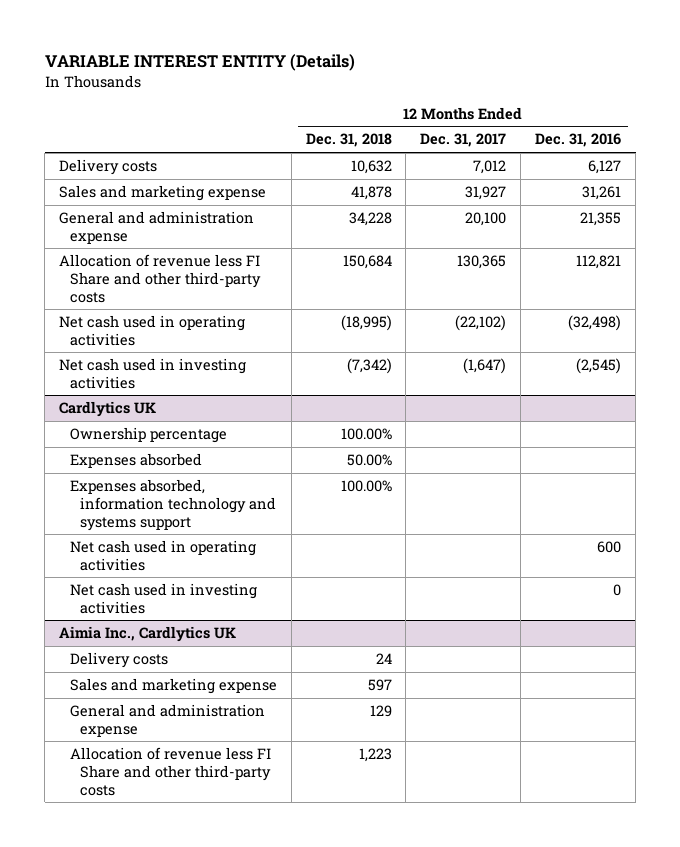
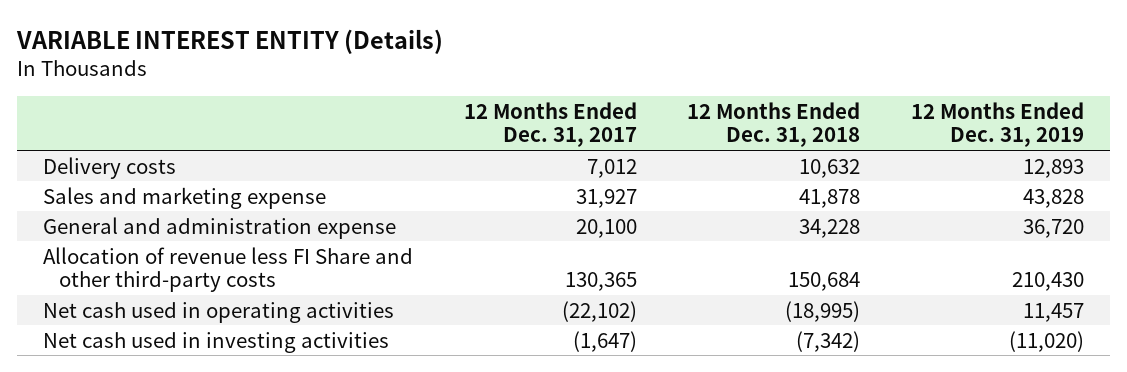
[535,133,622,148] Dec. 31, 2016 -> none
none -> [911,101,1085,148] 12 Months Ended Dec. 31, 2019
[59,400,157,417] Cardlytics UK -> none
[69,426,227,443] Ownership percentage -> none
[69,452,202,468] Expenses absorbed -> none
[69,478,277,531] Expenses absorbed, information technology and systems support -> none
[69,539,256,571] Net cash used in operating activities -> none
[69,582,257,614] Net cash used in investing activities -> none
[59,625,237,642] Aimia Inc., Cardlytics UK -> none
[69,651,168,668] Delivery costs -> none
[69,677,277,694] Sales and marketing expense -> none
[69,703,265,737] General and administration expense -> none
[69,746,272,796] Allocation of revenue less FI Share and other third-party costs -> none

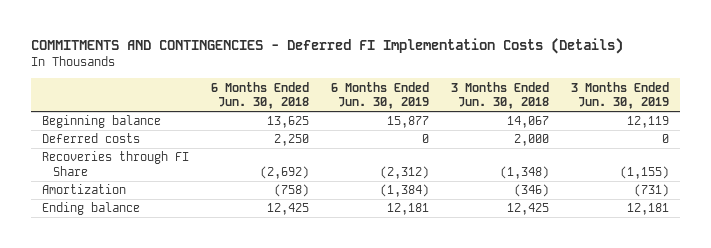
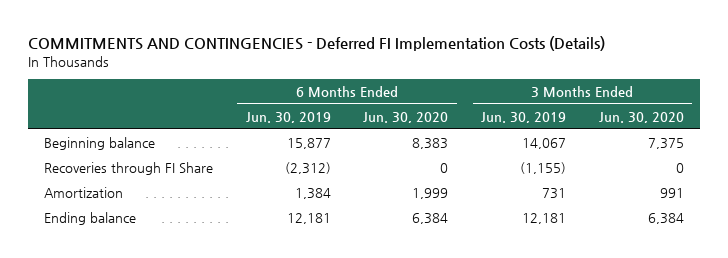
[211,81,310,110] 6 Months Ended Jun. 30, 2018 -> none
[450,81,549,110] 3 Months Ended Jun. 30, 2018 -> none
none -> [363,111,449,123] Jun. 30, 2020
none -> [598,111,684,123] Jun. 30, 2020
[42,133,141,144] Deferred costs -> none
[626,116,669,129] 12,119 -> [522,138,567,150] 14,067
[380,184,430,198] (1,384) -> [294,188,331,200] 1,384
[633,184,669,198] (731) -> [542,188,567,200] 731

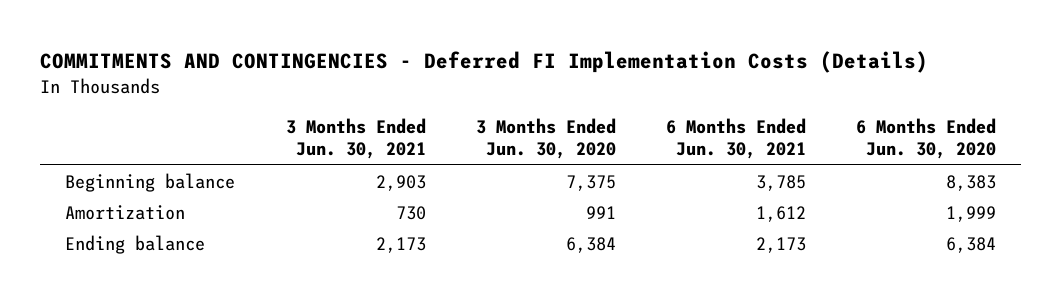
[245,111,331,123] Jun. 30, 2019 -> none
[481,111,567,123] Jun. 30, 2019 -> none
none -> [285,117,426,160] 3 Months Ended Jun. 30, 2021
none -> [665,117,806,160] 6 Months Ended Jun. 30, 2021
[43,162,213,176] Recoveries through FI Share -> none

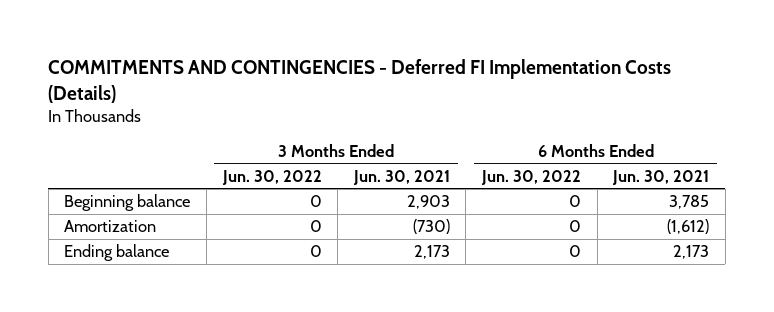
[475,117,616,160] 3 Months Ended Jun. 30, 2020 -> none
[855,117,996,160] 6 Months Ended Jun. 30, 2020 -> none
none -> [221,169,322,185] Jun. 30, 2022
none -> [481,169,582,185] Jun. 30, 2022
[395,206,426,221] 730 -> [412,219,450,235] (730)
[755,206,806,223] 1,612 -> [667,219,710,235] (1,612)

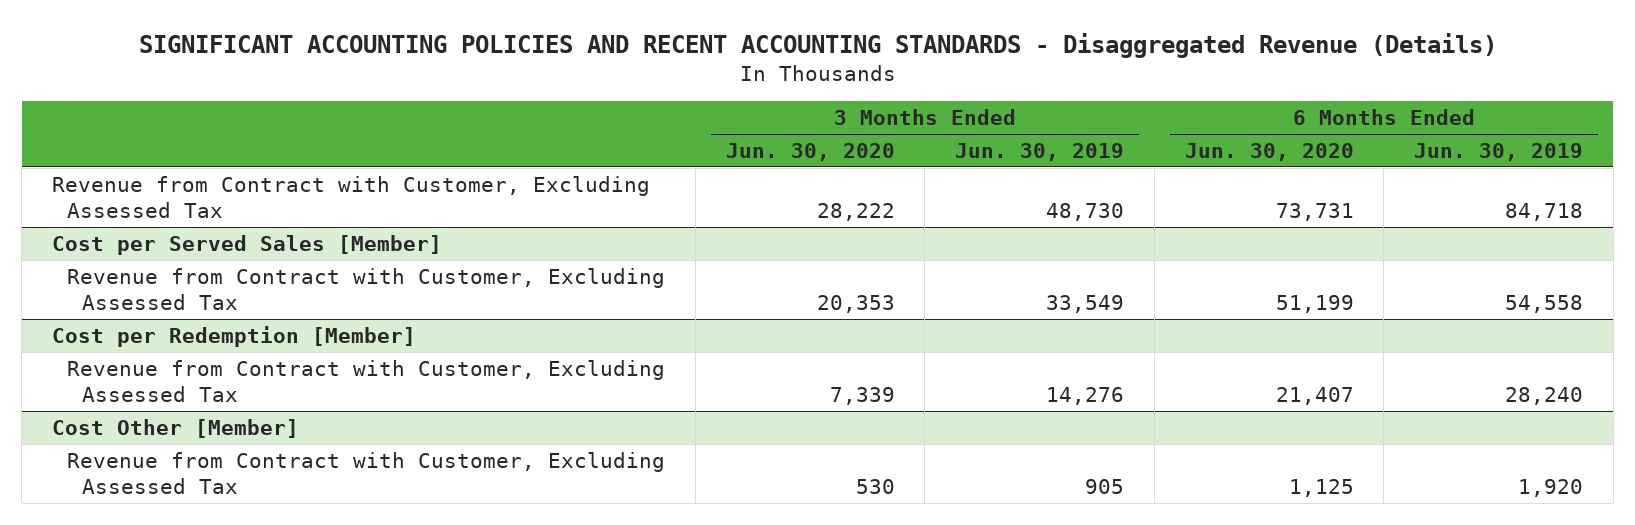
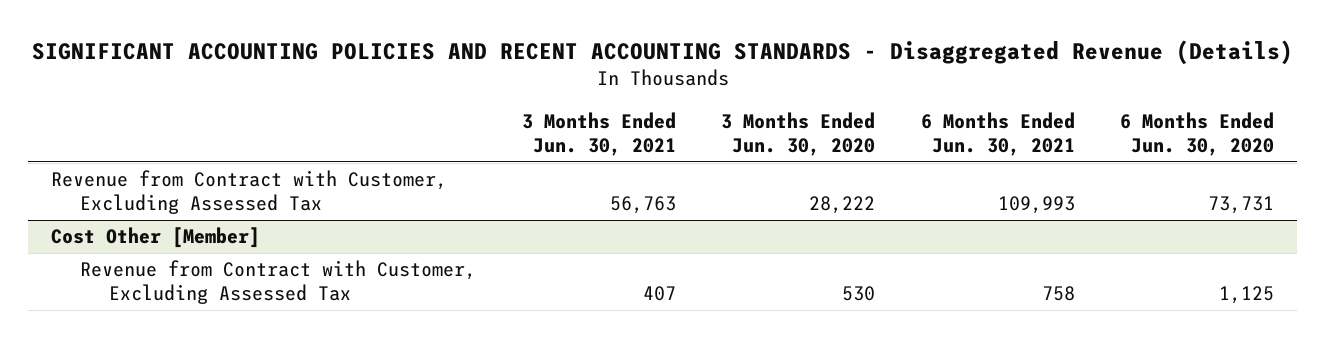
[955,142,1125,161] Jun. 30, 2019 -> none
[1414,142,1584,161] Jun. 30, 2019 -> none
none -> [521,112,676,157] 3 Months Ended Jun. 30, 2021
none -> [920,112,1075,157] 6 Months Ended Jun. 30, 2021
[52,234,443,255] Cost per Served Sales [Member] -> none
[67,267,666,310] Revenue from Contract with Customer, Excluding Assessed Tax -> none
[52,325,417,347] Cost per Redemption [Member] -> none
[67,359,666,402] Revenue from Contract with Customer, Excluding Assessed Tax -> none

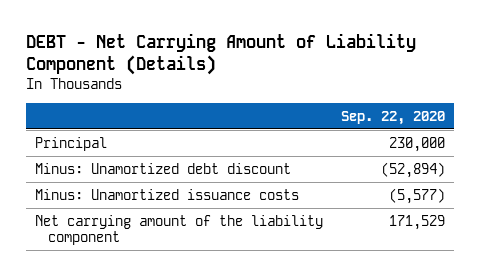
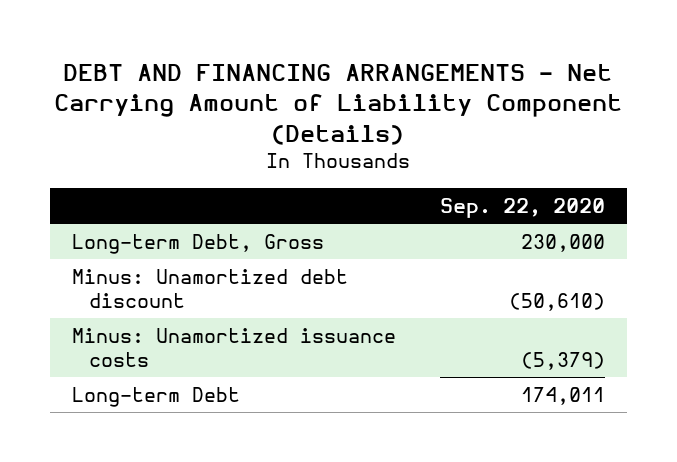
[25,32,416,75] DEBT - Net Carrying Amount of Liability Component (Details) -> [54,63,623,145] DEBT AND FINANCING ARRANGEMENTS - Net Carrying Amount of Liability Component (Details)
[34,214,323,246] Net carrying amount of the liability component -> none
[34,136,107,151] Principal -> [71,234,324,255] Long-term Debt, Gross
[380,161,445,178] (52,894) -> [508,292,605,311] (50,610)
[388,187,445,204] (5,577) -> [520,351,605,370] (5,379)
none -> [71,387,240,408] Long-term Debt

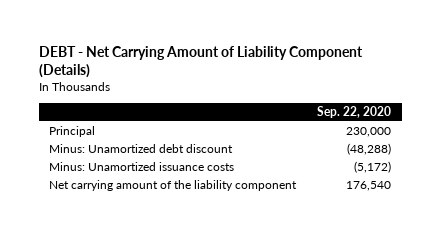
[54,63,623,145] DEBT AND FINANCING ARRANGEMENTS - Net Carrying Amount of Liability Component (Details) -> [38,45,363,79] DEBT - Net Carrying Amount of Liability Component (Details)
[71,387,240,408] Long-term Debt -> none
[71,234,324,255] Long-term Debt, Gross -> [49,126,96,138] Principal
[508,292,605,311] (50,610) -> [347,143,392,156] (48,288)
[520,351,605,370] (5,379) -> [354,161,392,174] (5,172)
none -> [49,180,298,192] Net carrying amount of the liability component

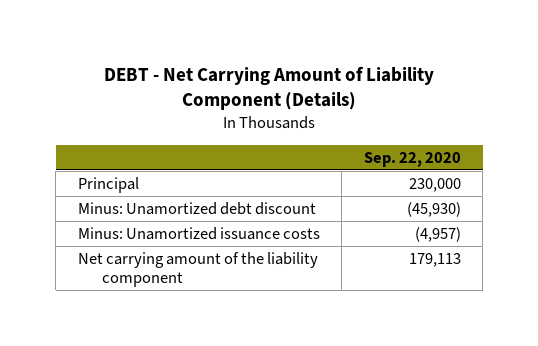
[347,143,392,156] (48,288) -> [406,202,461,218] (45,930)
[354,161,392,174] (5,172) -> [414,227,461,243] (4,957)
[346,181,392,192] 176,540 -> [408,253,461,268] 179,113

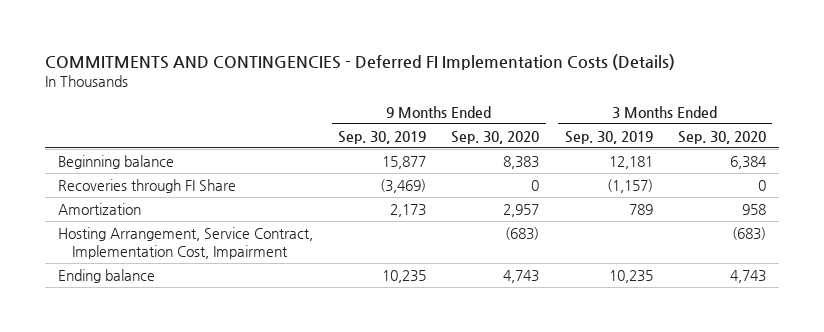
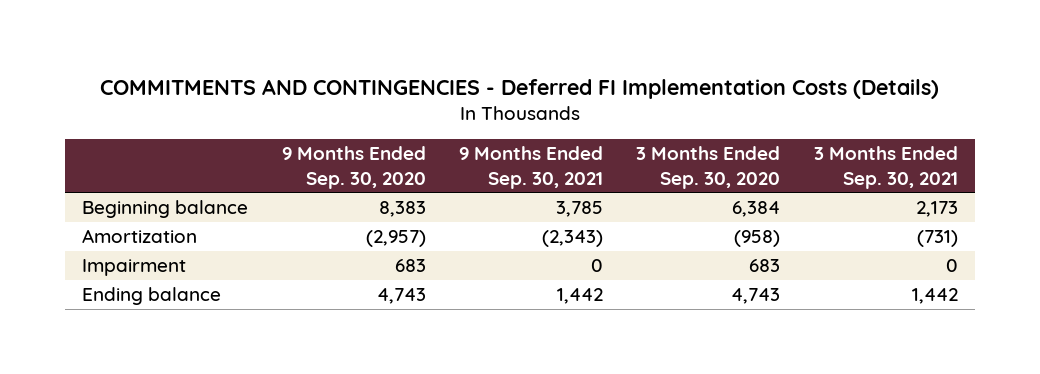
[338,130,427,144] Sep. 30, 2019 -> none
[564,130,653,144] Sep. 30, 2019 -> none
none -> [458,146,603,189] 9 Months Ended Sep. 30, 2021
none -> [813,146,958,189] 3 Months Ended Sep. 30, 2021
[57,178,236,193] Recoveries through FI Share -> none
[57,226,313,259] Hosting Arrangement, Service Contract, Implementation Cost, Impairment -> none
[503,203,540,217] 2,957 -> [365,230,426,248] (2,957)
[741,203,766,215] 958 -> [734,230,781,248] (958)
none -> [82,259,187,277] Impairment

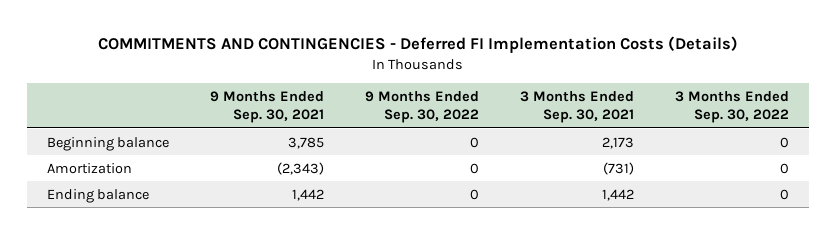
[281,146,426,189] 9 Months Ended Sep. 30, 2020 -> none
[636,146,781,189] 3 Months Ended Sep. 30, 2020 -> none
none -> [364,90,479,124] 9 Months Ended Sep. 30, 2022
none -> [674,90,789,124] 3 Months Ended Sep. 30, 2022
[82,259,187,277] Impairment -> none

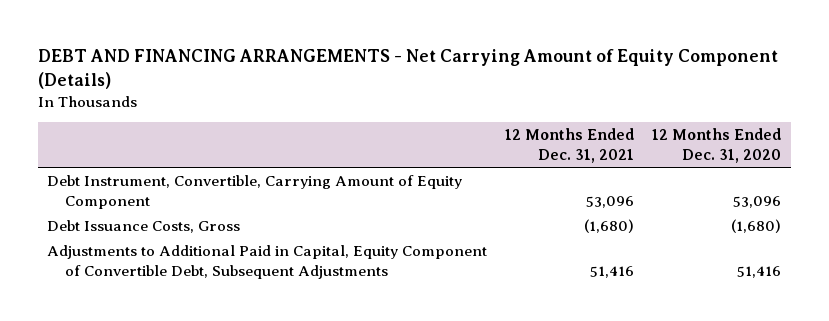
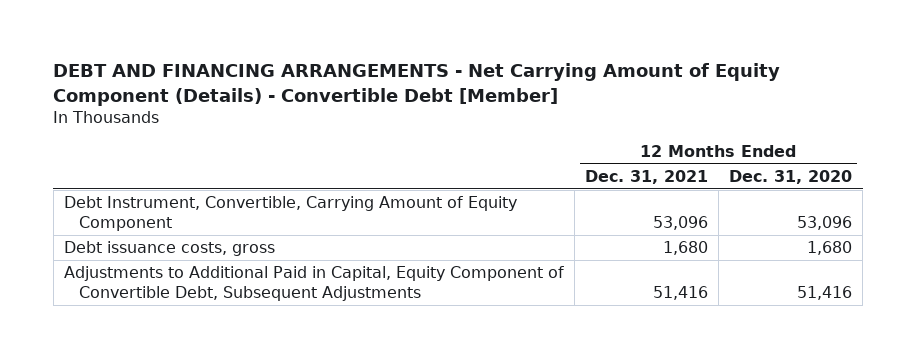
[38,49,779,90] DEBT AND FINANCING ARRANGEMENTS - Net Carrying Amount of Equity Component (Details) -> [53,63,781,106] DEBT AND FINANCING ARRANGEMENTS - Net Carrying Amount of Equity Component (Details) - Convertible Debt [Member]
[47,219,241,233] Debt Issuance Costs, Gross -> [63,241,275,257] Debt issuance costs, gross
[584,218,635,233] (1,680) -> [662,241,708,256] 1,680
[731,218,782,233] (1,680) -> [807,241,853,256] 1,680

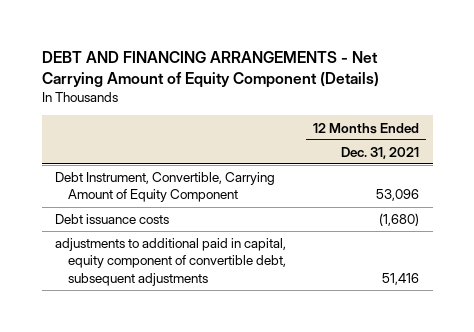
[53,63,781,106] DEBT AND FINANCING ARRANGEMENTS - Net Carrying Amount of Equity Component (Details) - Convertible Debt [Member] -> [41,50,379,88] DEBT AND FINANCING ARRANGEMENTS - Net Carrying Amount of Equity Component (Details)
[729,169,853,184] Dec. 31, 2020 -> none
[63,241,275,257] Debt issuance costs, gross -> [55,214,170,225] Debt issuance costs
[662,241,708,256] 1,680 -> [379,213,420,227] (1,680)
[63,266,564,301] Adjustments to Additional Paid in Capital, Equity Component of Convertible Debt, Subsequent Adjustments -> [55,238,287,286] adjustments to additional paid in capital, equity component of convertible debt, subsequent adjustments

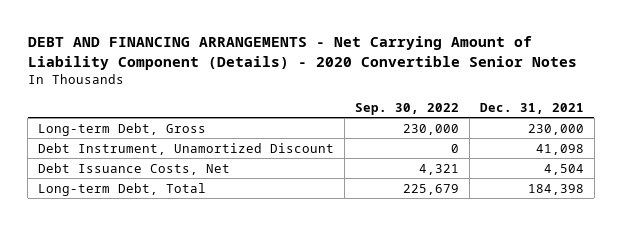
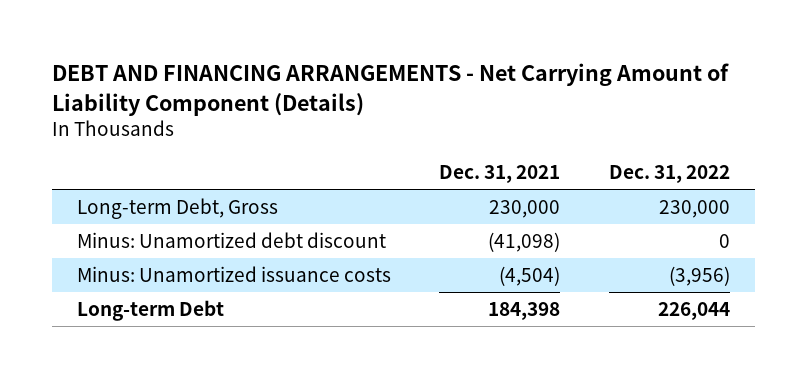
[27,36,577,71] DEBT AND FINANCING ARRANGEMENTS - Net Carrying Amount of Liability Component (Details) - 2020 Convertible Senior Notes -> [52,63,730,116] DEBT AND FINANCING ARRANGEMENTS - Net Carrying Amount of Liability Component (Details)
[354,102,459,115] Sep. 30, 2022 -> none
none -> [609,164,731,183] Dec. 31, 2022
[38,142,335,155] Debt Instrument, Unamortized Discount -> [76,231,386,248] Minus: Unamortized debt discount
[535,143,584,155] 41,098 -> [488,231,561,252] (41,098)
[38,162,231,175] Debt Issuance Costs, Net -> [76,265,391,282] Minus: Unamortized issuance costs
[543,163,584,175] 4,504 -> [499,265,561,286] (4,504)
[38,182,207,196] Long-term Debt, Total -> [76,299,224,321] Long-term Debt

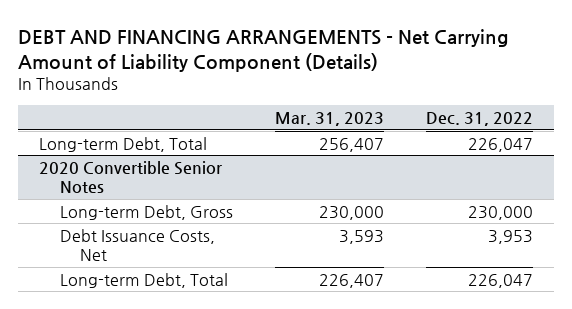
[439,164,561,183] Dec. 31, 2021 -> none
none -> [274,112,384,127] Mar. 31, 2023
none -> [39,136,208,152] Long-term Debt, Total
none -> [39,160,223,194] 2020 Convertible Senior Notes
[76,231,386,248] Minus: Unamortized debt discount -> none
[76,265,391,282] Minus: Unamortized issuance costs -> [59,228,215,262] Debt Issuance Costs, Net
[669,265,731,286] (3,956) -> [487,229,533,244] 3,953
[76,299,224,321] Long-term Debt -> [59,272,228,288] Long-term Debt, Total
[658,301,731,320] 226,044 -> [467,273,533,288] 226,047

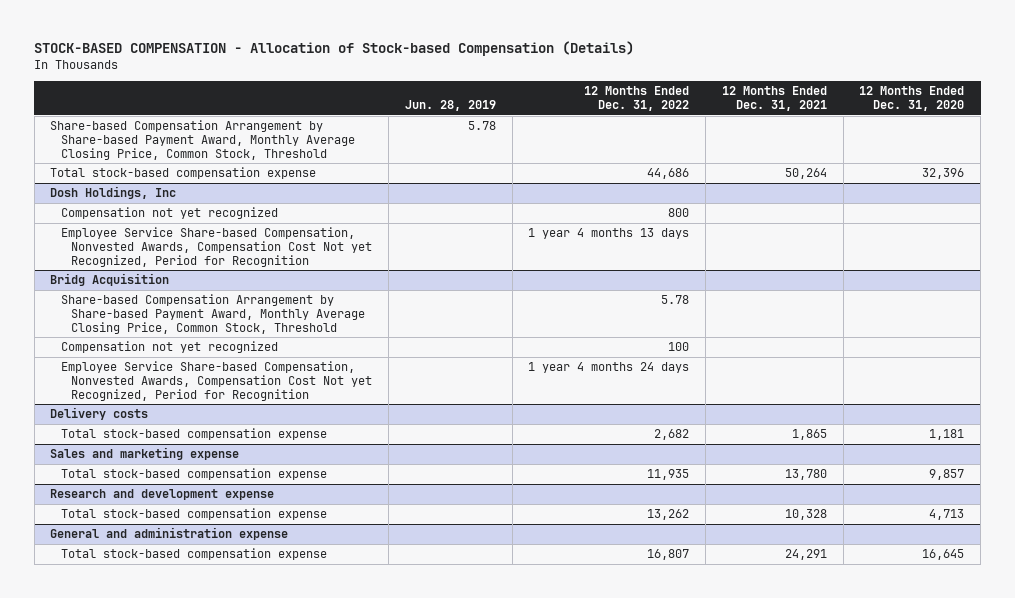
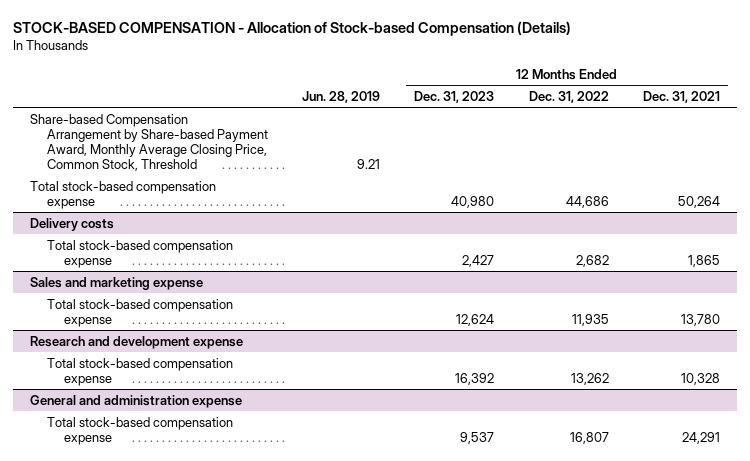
[859,86,965,112] 12 Months Ended Dec. 31, 2020 -> none
none -> [414,90,495,103] Dec. 31, 2023
[467,121,496,131] 5.78 -> [357,159,381,170] 9.21
[50,186,177,200] Dosh Holdings, Inc -> none
[60,207,278,220] Compensation not yet recognized -> none
[60,227,373,267] Employee Service Share-based Compensation, Nonvested Awards, Compensation Cost Not yet Recognized, Period for Recognition -> none
[50,273,170,287] Bridg Acquisition -> none
[60,294,366,334] Share-based Compensation Arrangement by Share-based Payment Award, Monthly Average Closing Price, Common Stock, Threshold -> none
[60,341,278,354] Compensation not yet recognized -> none
[60,361,373,401] Employee Service Share-based Compensation, Nonvested Awards, Compensation Cost Not yet Recognized, Period for Recognition -> none

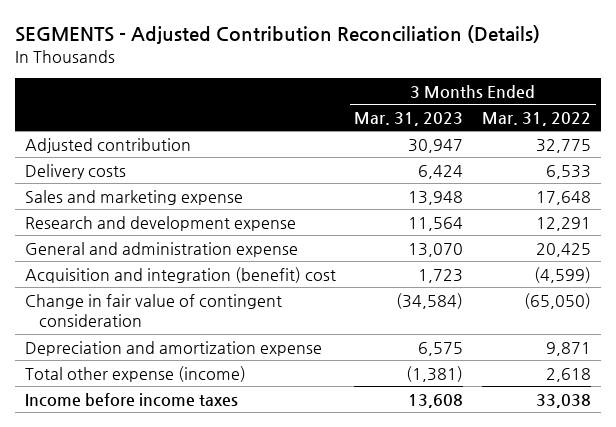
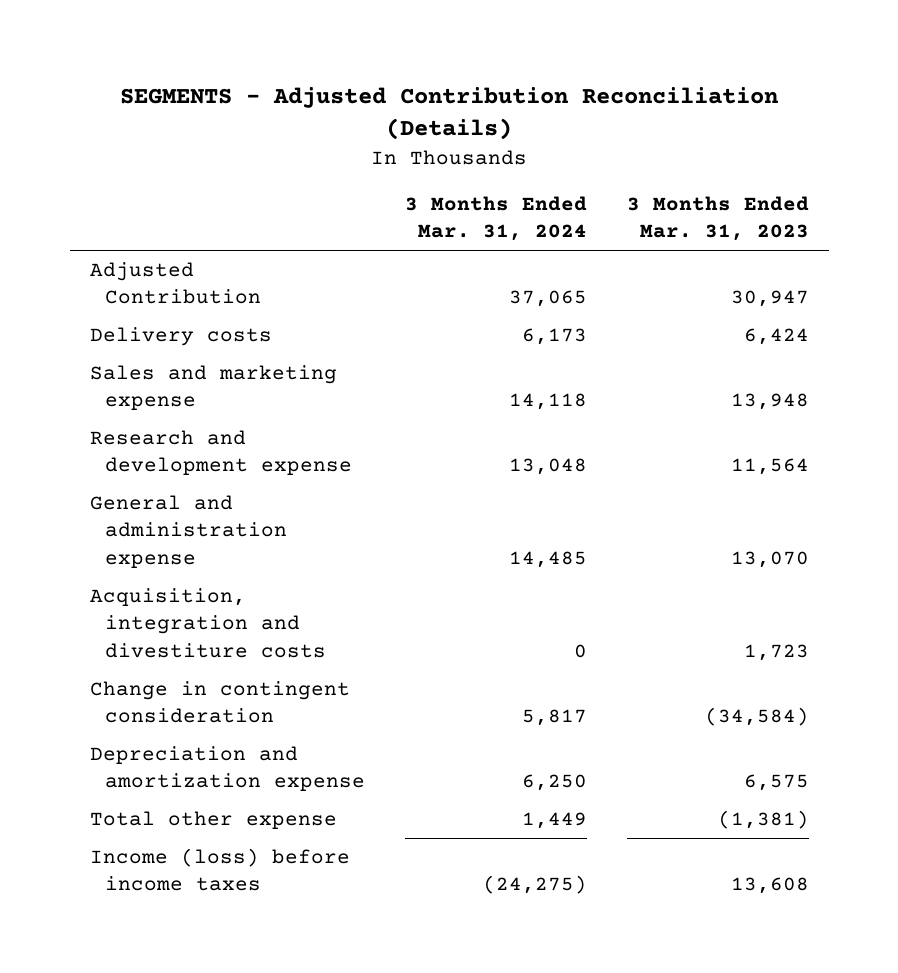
[482,112,592,127] Mar. 31, 2022 -> none
none -> [404,195,587,242] 3 Months Ended Mar. 31, 2024
[24,137,191,153] Adjusted contribution -> [89,262,262,305] Adjusted Contribution
[24,266,336,283] Acquisition and integration (benefit) cost -> [89,588,327,658] Acquisition, integration and divestiture costs
[24,293,282,328] Change in fair value of contingent consideration -> [89,681,350,724] Change in contingent consideration
[24,365,246,382] Total other expense (income) -> [89,811,337,830] Total other expense
[24,392,238,407] Income before income taxes -> [89,848,350,892] Income (loss) before income taxes

